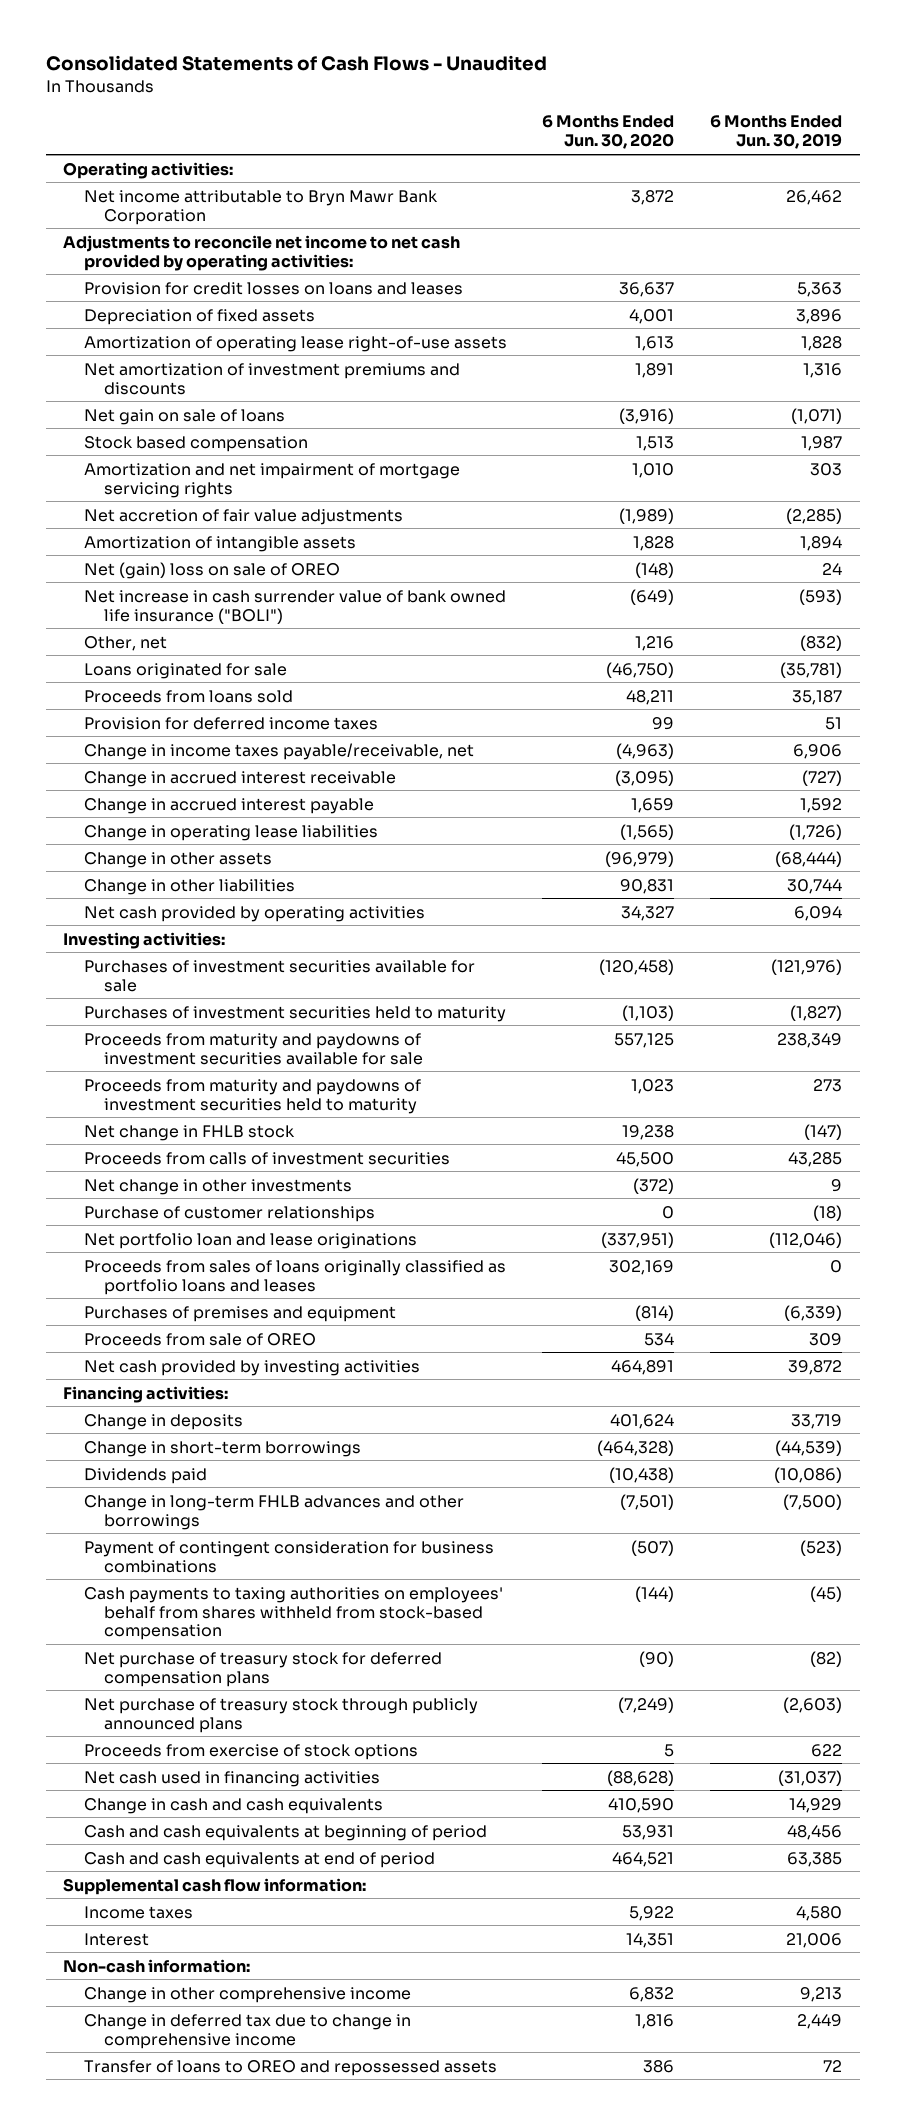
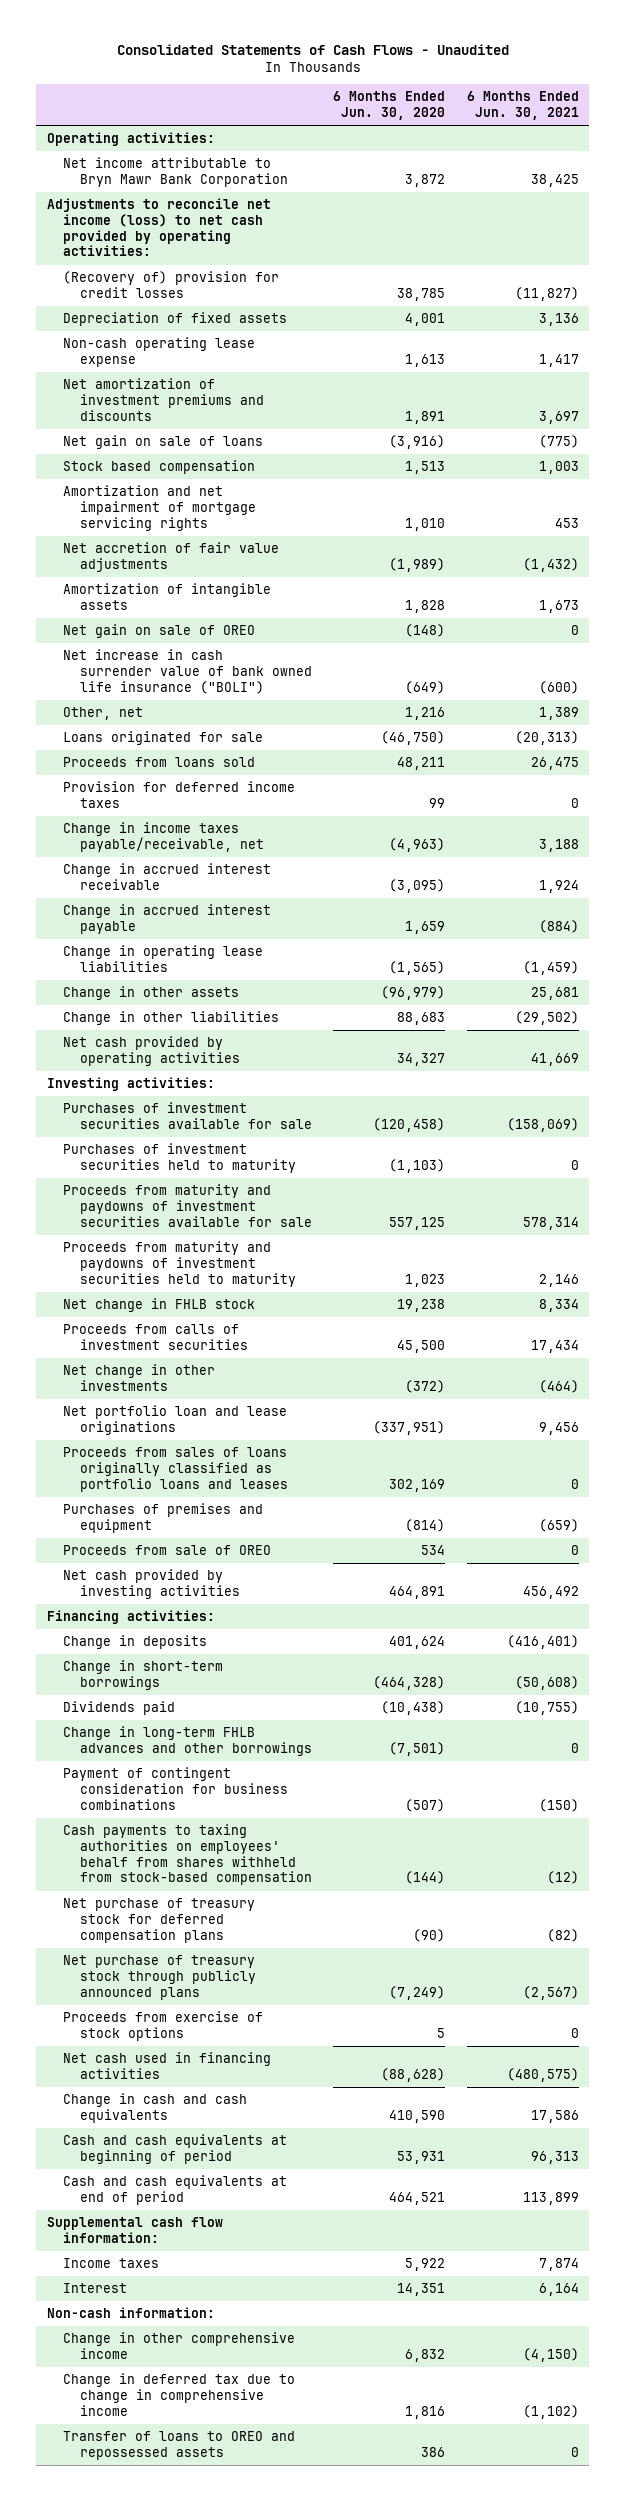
[710,115,843,150] 6 Months Ended Jun. 30, 2019 -> none
none -> [466,91,579,120] 6 Months Ended Jun. 30, 2021
[63,234,461,271] Adjustments to reconcile net income to net cash provided by operating activities: -> [46,198,271,257] Adjustments to reconcile net income (loss) to net cash provided by operating activities:
[83,281,463,295] Provision for credit losses on loans and leases -> [63,271,280,298] (Recovery of) provision for credit losses
[619,281,675,297] 36,637 -> [397,287,446,301] 38,785
[83,335,507,352] Amortization of operating lease right-of-use assets -> [63,337,256,367] Non-cash operating lease expense
[83,561,340,579] Net (gain) loss on sale of OREO -> [63,624,256,639] Net gain on sale of OREO
[620,878,675,894] 90,831 -> [397,1012,446,1026] 88,683
[83,1205,375,1222] Purchase of customer relationships -> none

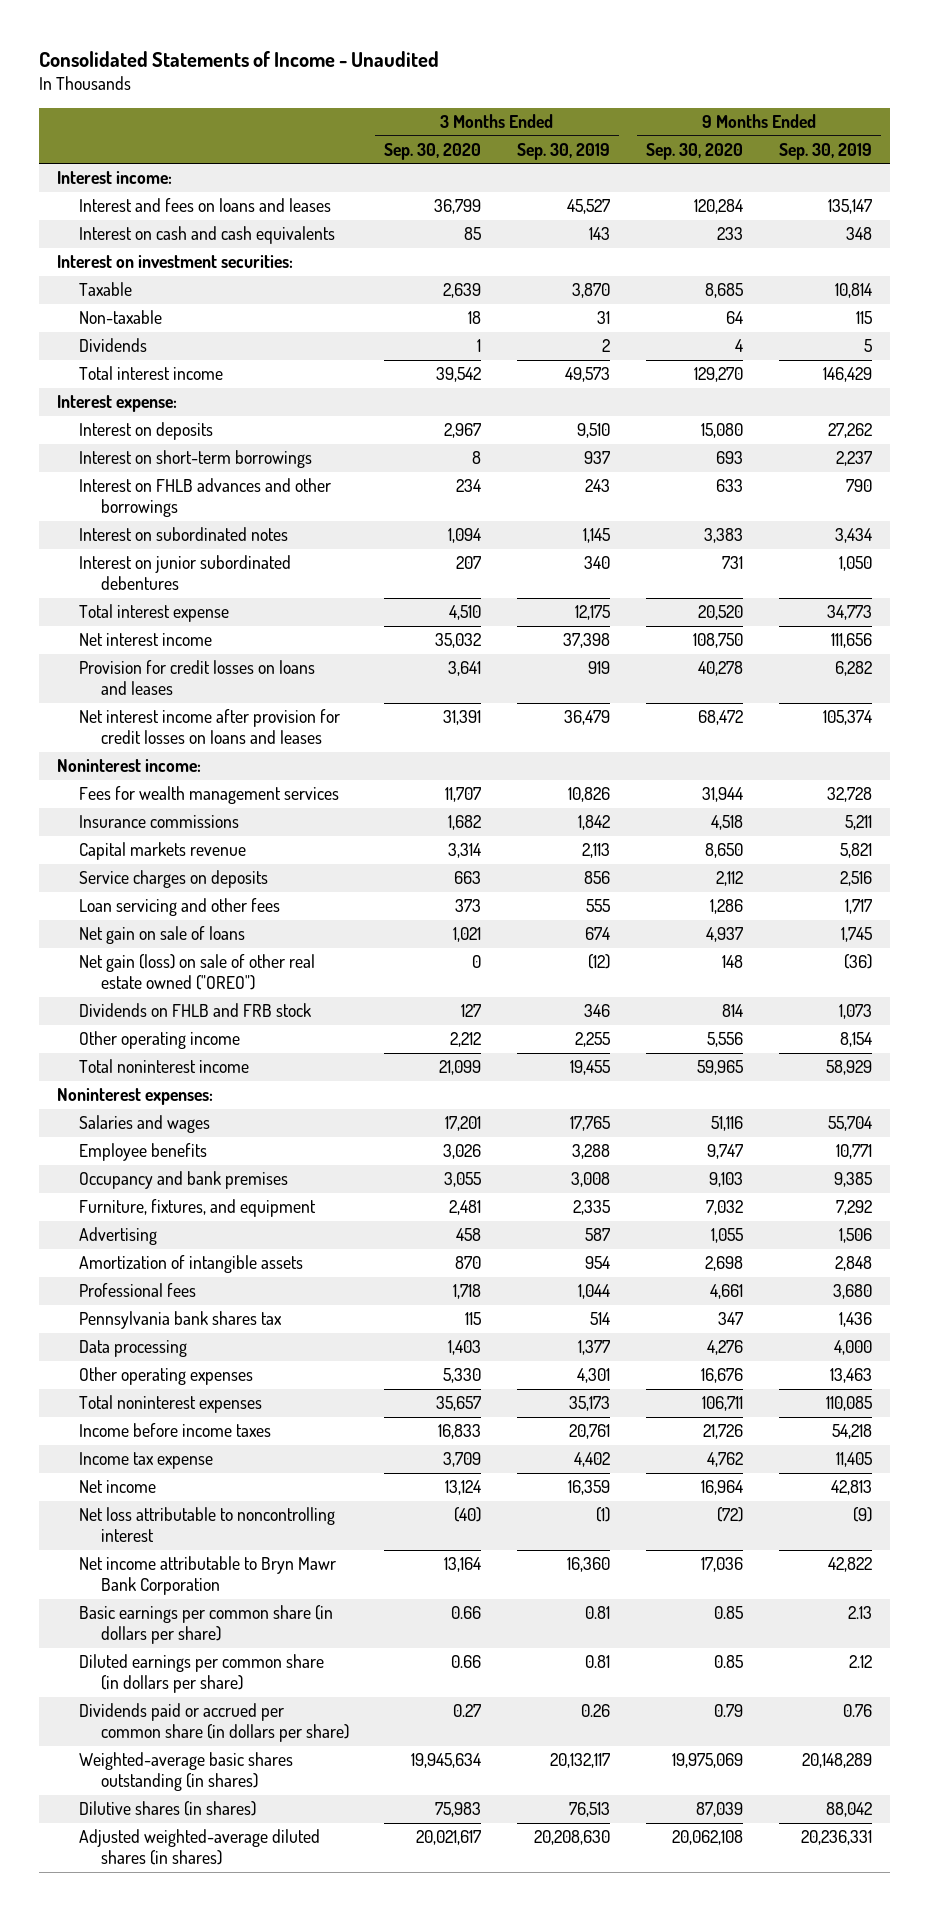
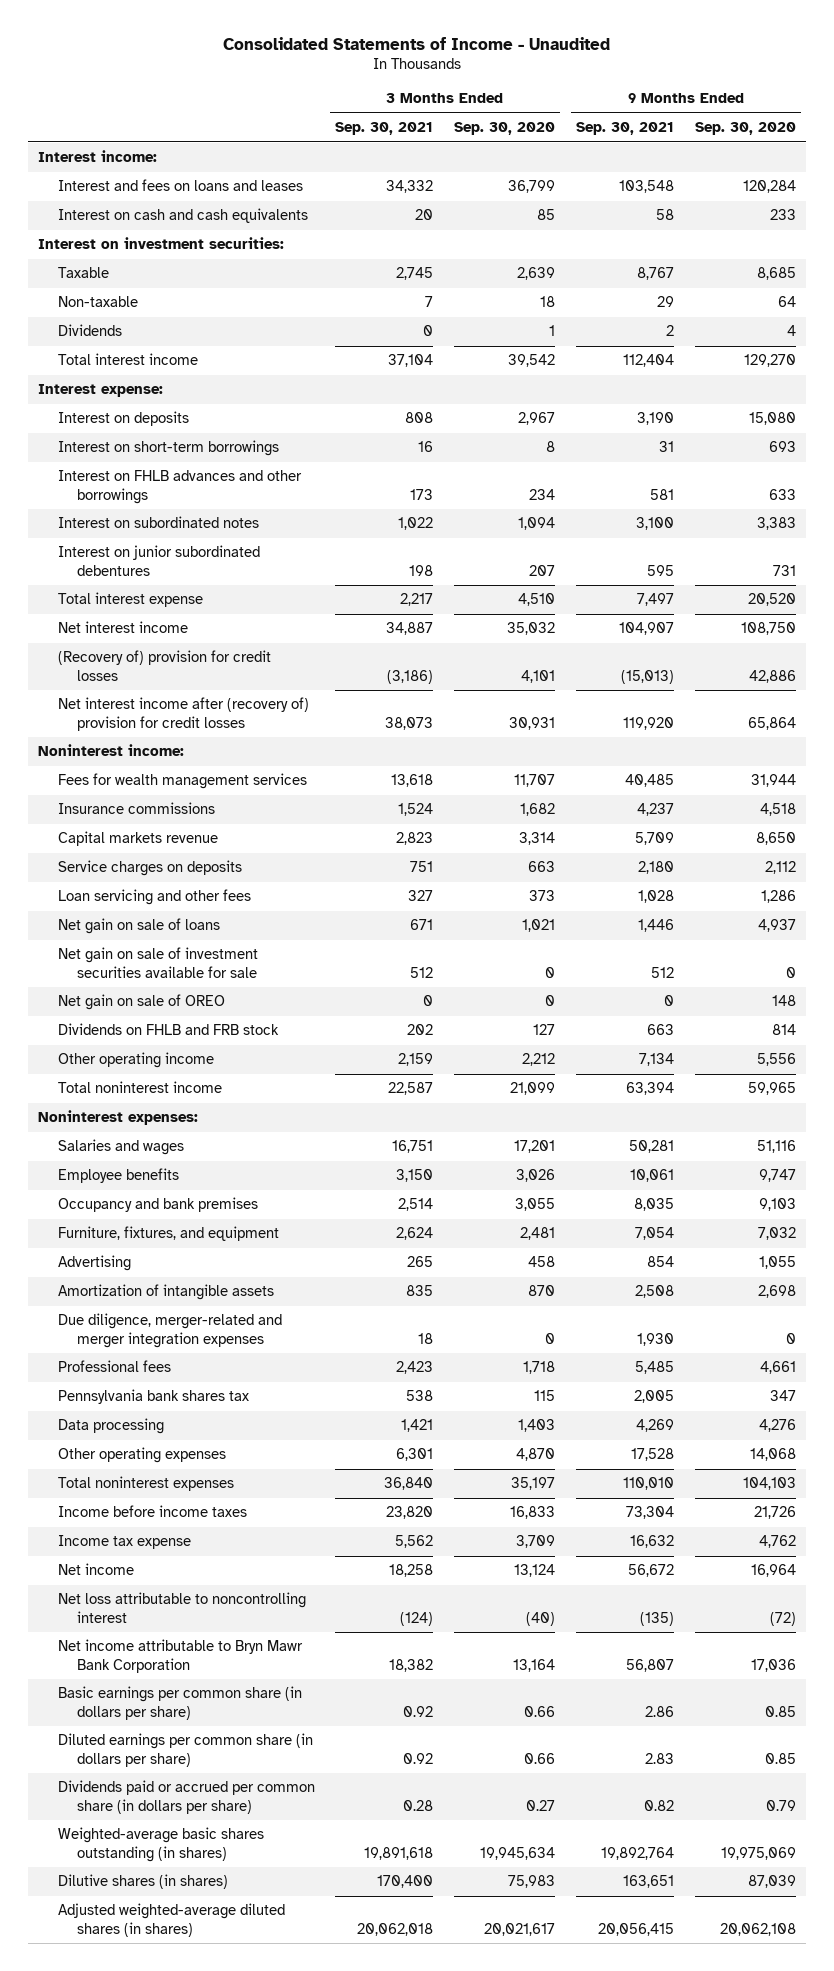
[517,142,611,160] Sep. 30, 2019 -> none
[778,142,872,160] Sep. 30, 2019 -> none
none -> [335,122,434,136] Sep. 30, 2021
none -> [575,122,674,136] Sep. 30, 2021
[78,660,315,696] Provision for credit losses on loans and leases -> none
none -> [57,650,271,681] (Recovery of) provision for credit losses
[78,709,340,745] Net interest income after provision for credit losses on loans and leases -> [57,697,309,731] Net interest income after (recovery of) provision for credit losses
[443,710,482,726] 31,391 -> [509,716,556,730] 30,931
[698,710,744,726] 68,472 -> [747,716,796,730] 65,864
none -> [57,947,258,978] Net gain on sale of investment securities available for sale
[78,954,315,991] Net gain (loss) on sale of other real estate owned ("OREO") -> [57,994,225,1011] Net gain on sale of OREO
none -> [57,1313,282,1348] Due diligence, merger-related and merger integration expenses
[443,1368,482,1384] 5,330 -> [516,1448,556,1462] 4,870
[701,1368,744,1384] 16,676 -> [749,1448,796,1462] 14,068
[436,1396,482,1412] 35,657 -> [511,1477,556,1491] 35,197
[702,1396,744,1412] 106,711 -> [742,1477,796,1491] 104,103

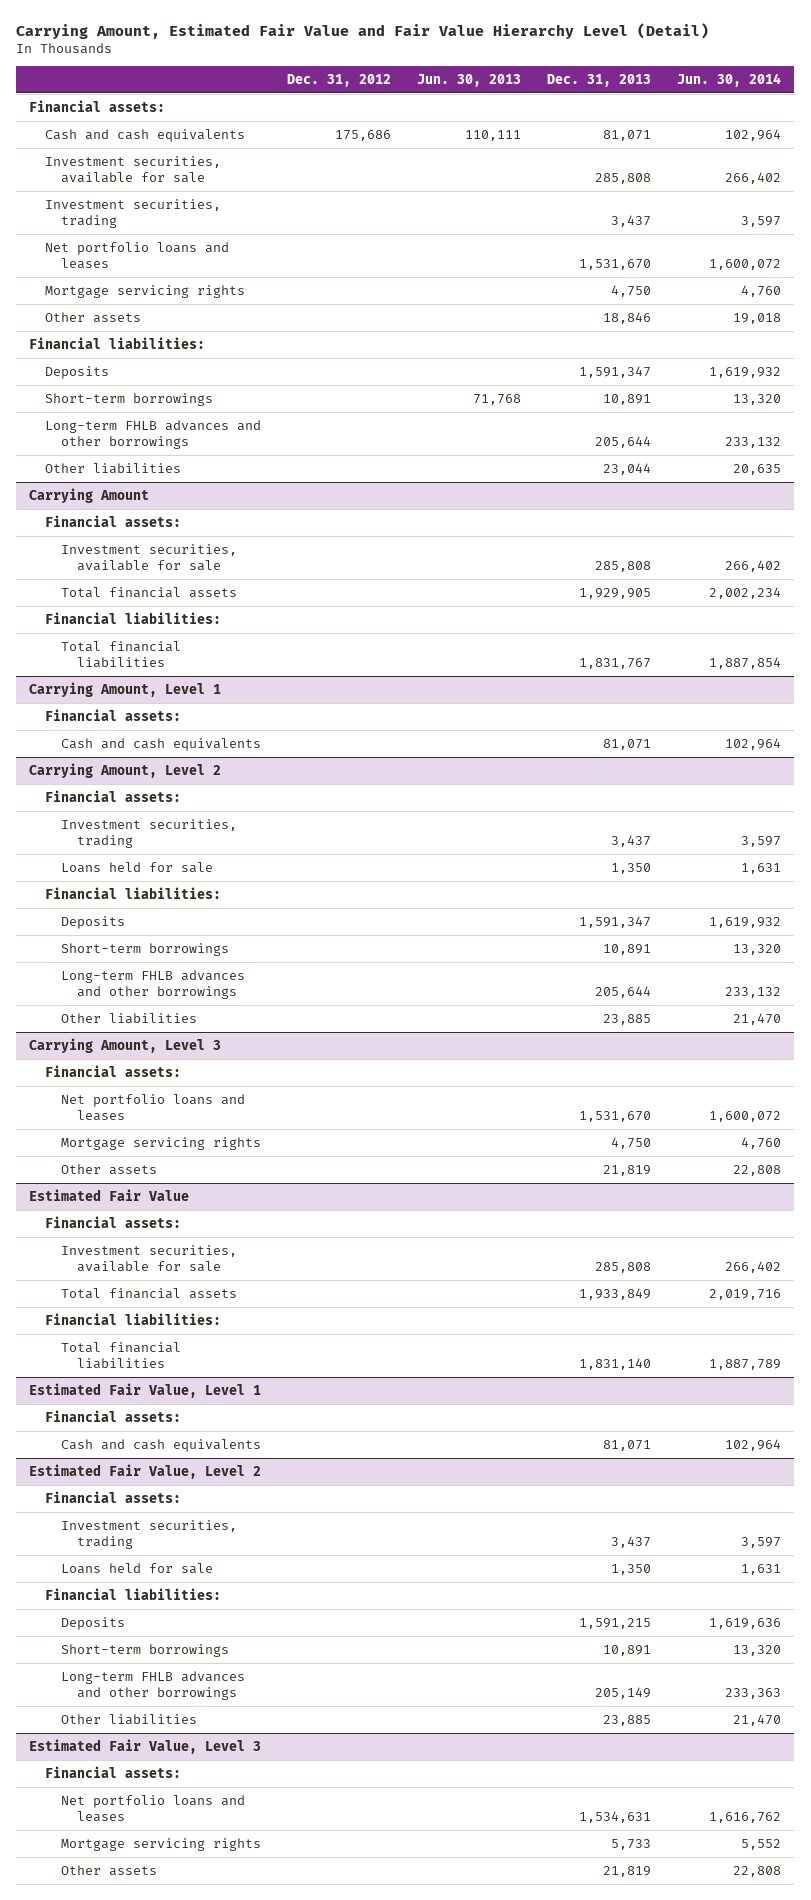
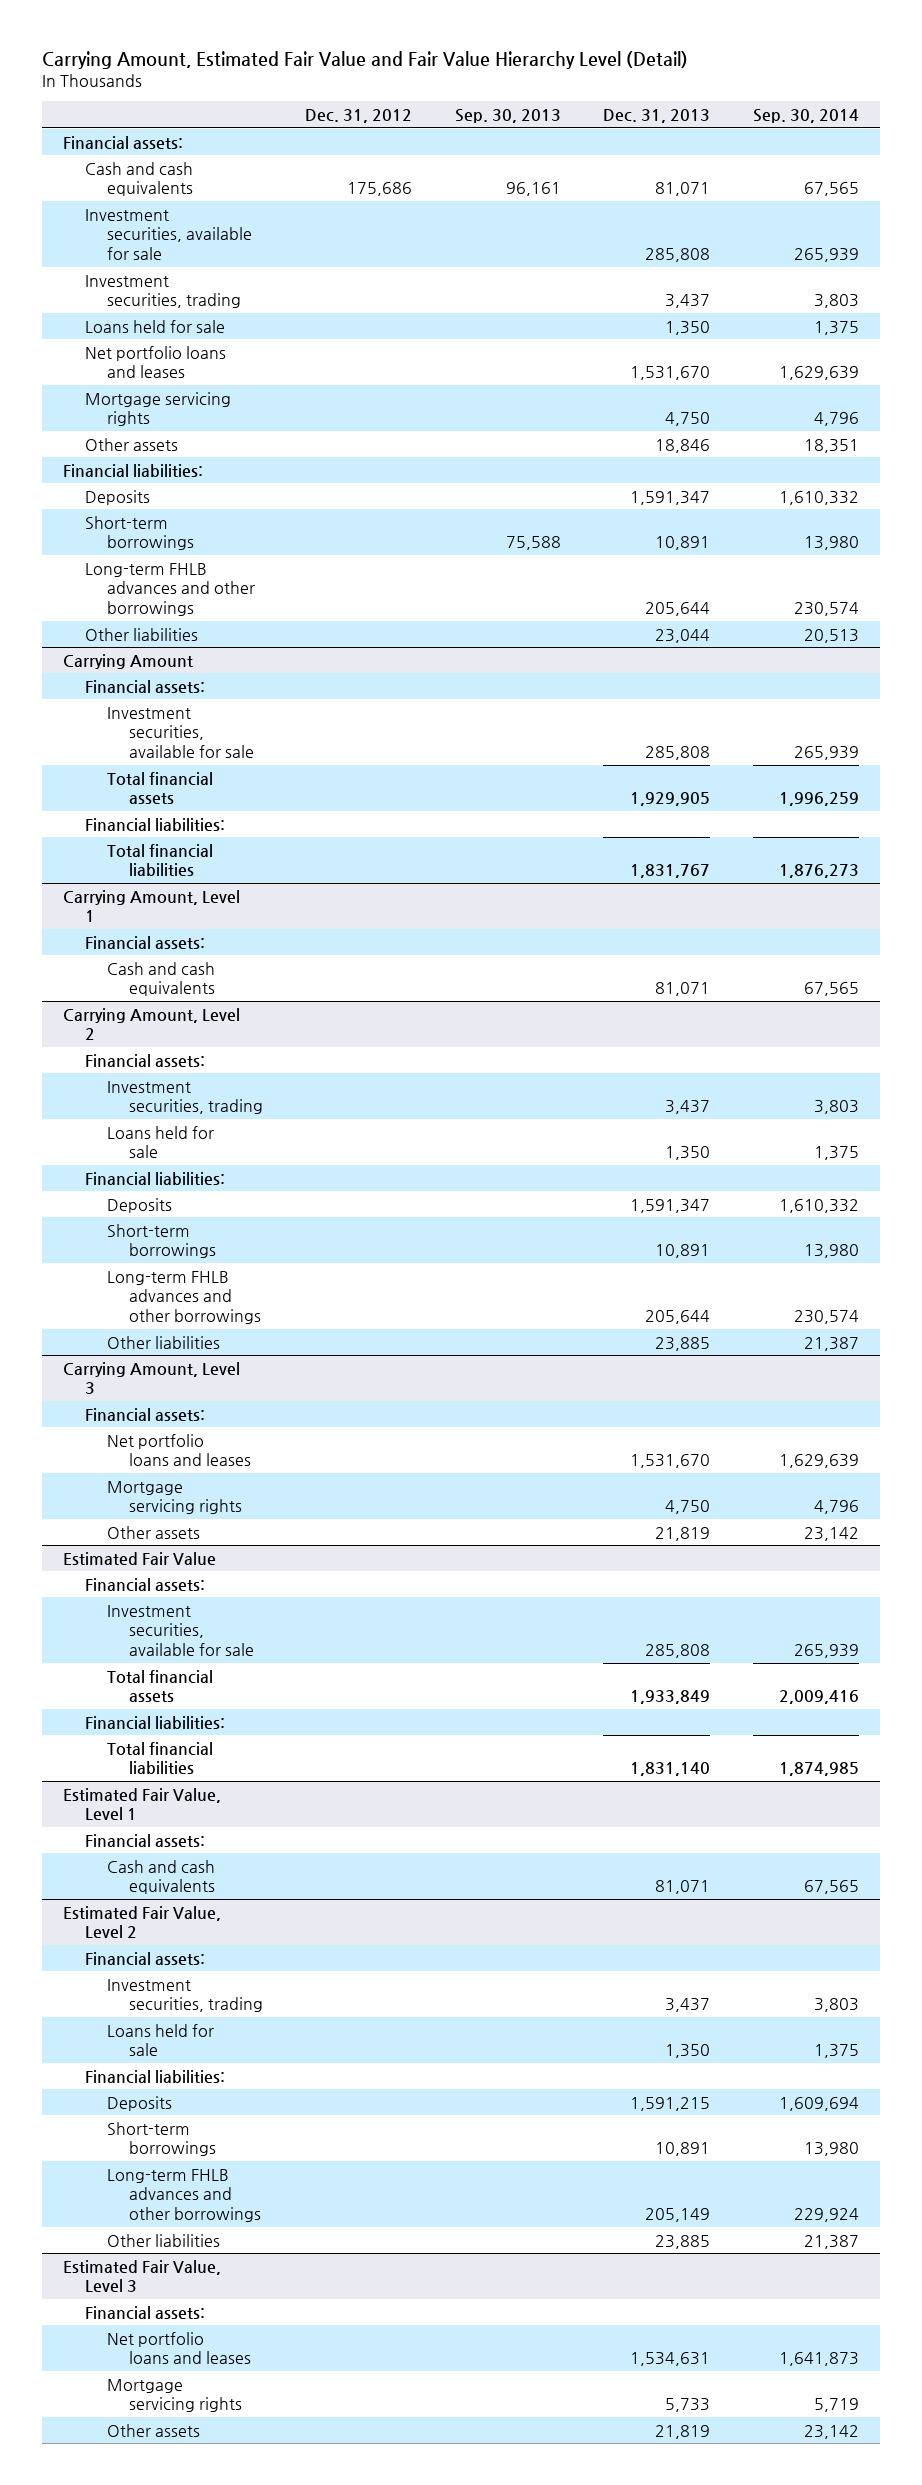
[417,73,522,87] Jun. 30, 2013 -> none
[677,72,782,87] Jun. 30, 2014 -> none
none -> [454,108,561,123] Sep. 30, 2013
none -> [752,108,859,123] Sep. 30, 2014
none -> [84,319,225,333] Loans held for sale

